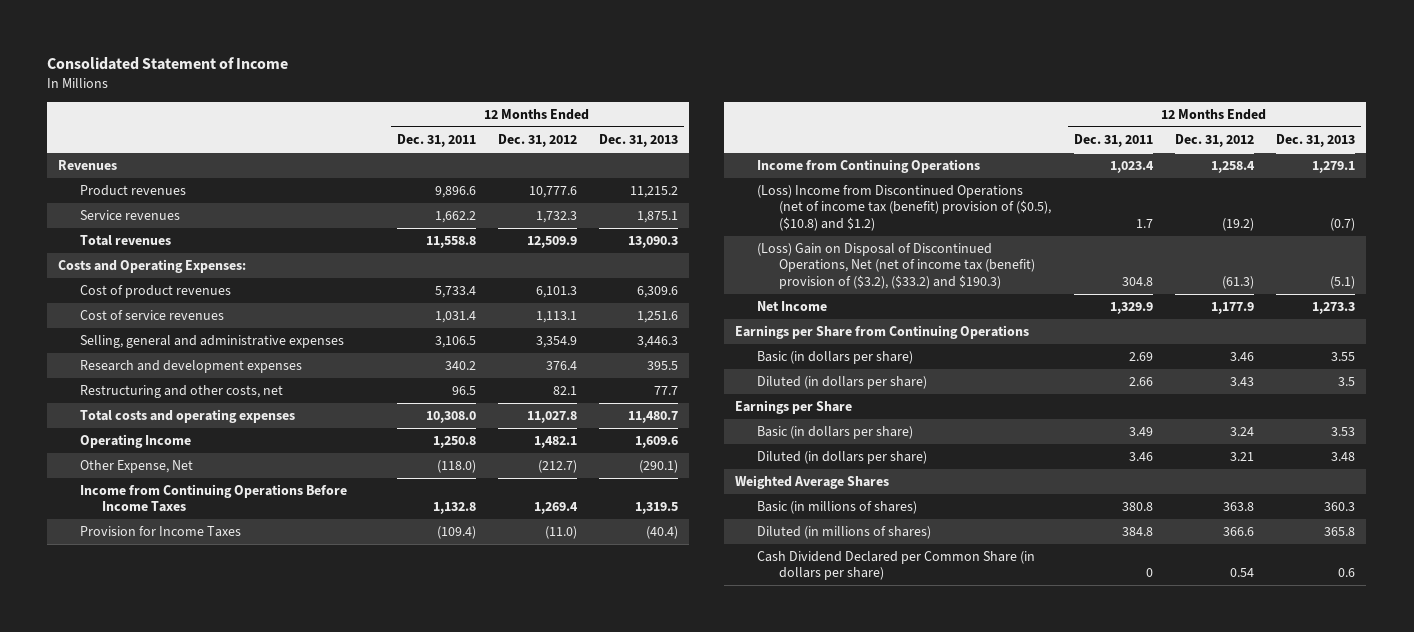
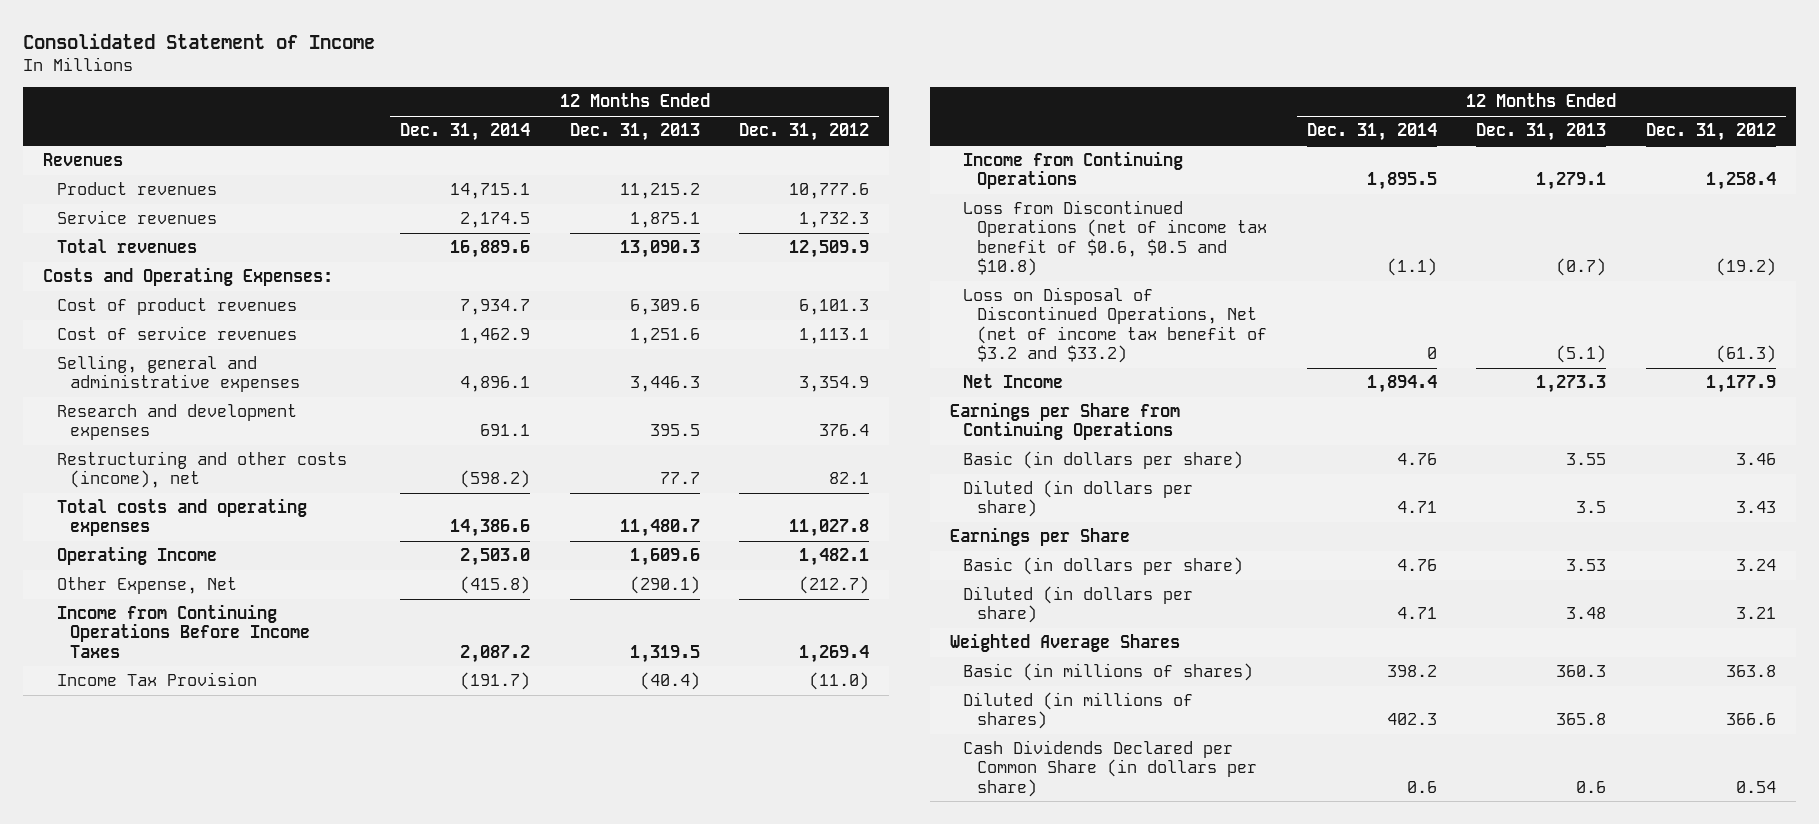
[396,134,476,148] Dec. 31, 2011 -> none
none -> [399,123,530,142] Dec. 31, 2014
[80,385,284,399] Restructuring and other costs, net -> [56,451,347,489] Restructuring and other costs (income), net
[80,526,242,538] Provision for Income Taxes -> [56,672,257,687] Income Tax Provision
[757,185,1052,231] (Loss) Income from Discontinued Operations (net of income tax (benefit) provision of ($0.5), ($10.8) and $1.2) -> [963,200,1268,276] Loss from Discontinued Operations (net of income tax benefit of $0.6, $0.5 and $10.8)
[757,243,1036,289] (Loss) Gain on Disposal of Discontinued Operations, Net (net of income tax (benefit) provision of ($3.2), ($33.2) and $190.3) -> [963,287,1268,363] Loss on Disposal of Discontinued Operations, Net (net of income tax benefit of $3.2 and $33.2)
[757,551,1036,581] Cash Dividend Declared per Common Share (in dollars per share) -> [963,740,1258,797] Cash Dividends Declared per Common Share (in dollars per share)

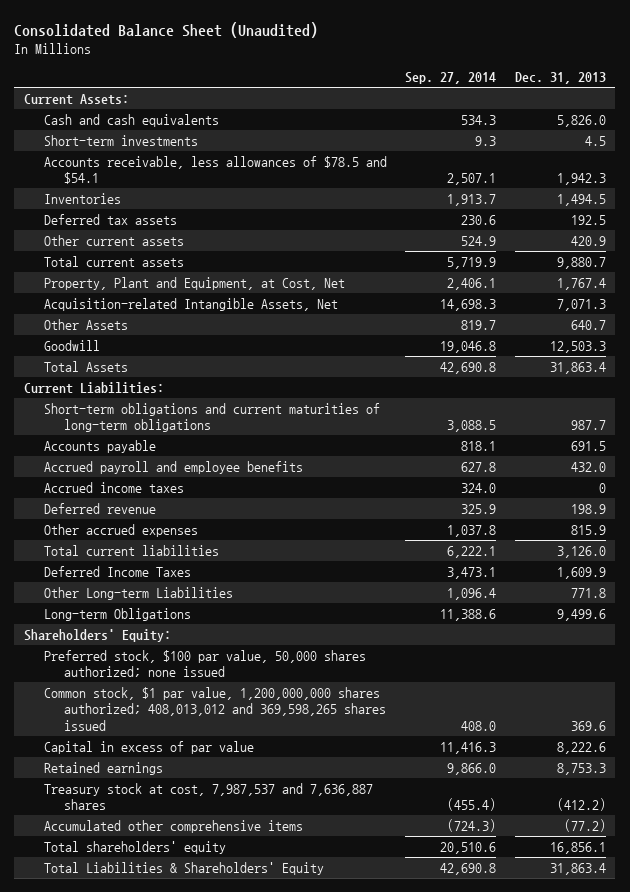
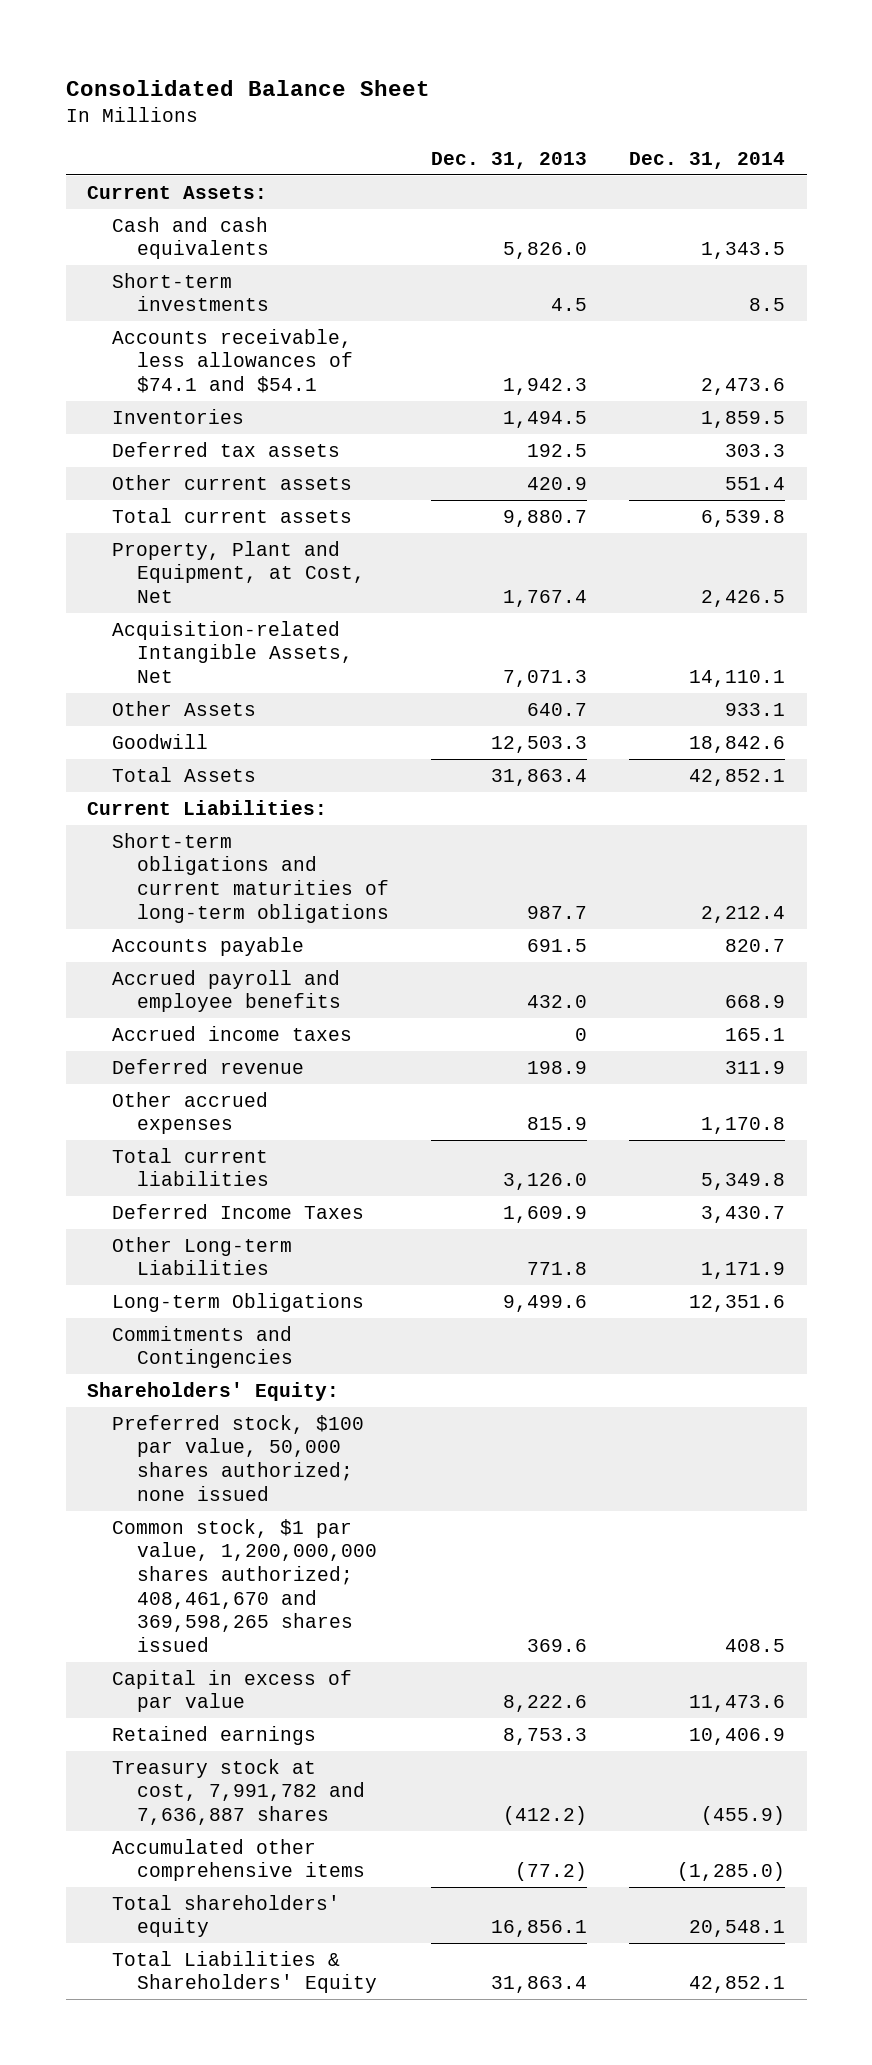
[14,22,319,39] Consolidated Balance Sheet (Unaudited) -> [65,80,430,97] Consolidated Balance Sheet
[405,72,497,85] Sep. 27, 2014 -> none
none -> [629,151,786,169] Dec. 31, 2014
[43,155,387,185] Accounts receivable, less allowances of $78.5 and $54.1 -> [111,328,353,393] Accounts receivable, less allowances of $74.1 and $54.1
none -> [111,1325,293,1369] Commitments and Contingencies
[43,686,386,731] Common stock, $1 par value, 1,200,000,000 shares authorized; 408,013,012 and 369,598,265 shares issued -> [111,1518,377,1652] Common stock, $1 par value, 1,200,000,000 shares authorized; 408,461,670 and 369,598,265 shares issued
[43,782,373,811] Treasury stock at cost, 7,987,537 and 7,636,887 shares -> [111,1758,365,1825] Treasury stock at cost, 7,991,782 and 7,636,887 shares

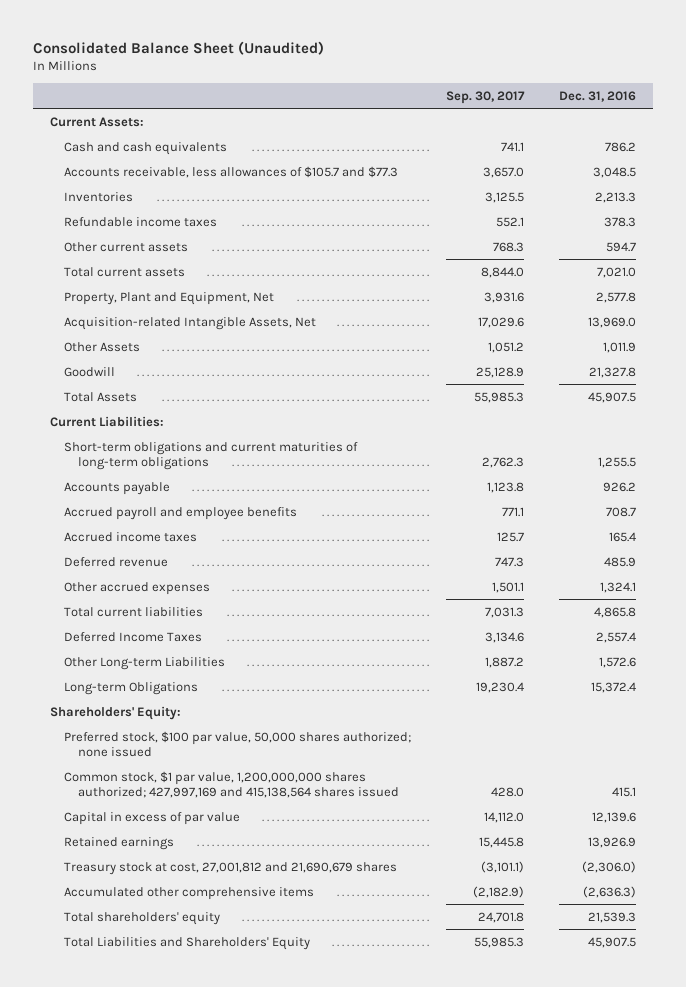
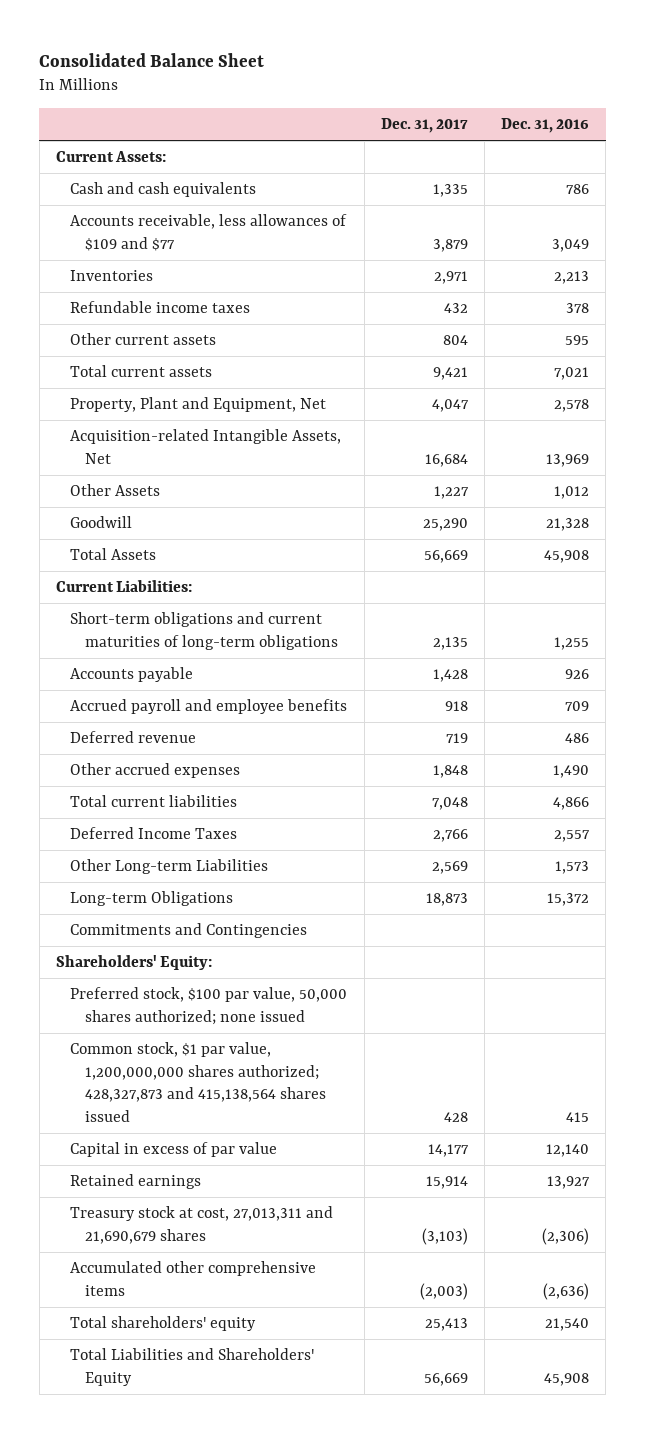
[32,40,324,55] Consolidated Balance Sheet (Unaudited) -> [39,52,265,67] Consolidated Balance Sheet
[446,90,526,104] Sep. 30, 2017 -> none
none -> [380,118,468,134] Dec. 31, 2017
[604,141,636,152] 786.2 -> [566,184,590,195] 786
[64,165,399,178] Accounts receivable, less allowances of $105.7 and $77.3 -> [70,214,348,251] Accounts receivable, less allowances of $109 and $77
[592,166,636,178] 3,048.5 -> [552,238,590,252] 3,049
[594,191,636,203] 2,213.3 -> [554,271,590,285] 2,213
[603,216,636,227] 378.3 -> [566,303,590,314] 378
[605,241,636,252] 594.7 -> [565,335,590,346] 595
[596,266,636,278] 7,021.0 -> [554,367,590,381] 7,021
[595,291,636,303] 2,577.8 -> [554,399,590,413] 2,578
[587,316,636,328] 13,969.0 -> [546,453,590,467] 13,969
[602,341,636,353] 1,011.9 -> [554,486,590,500] 1,012
[588,366,636,378] 21,327.8 -> [546,518,590,532] 21,328
[587,391,636,403] 45,907.5 -> [544,550,590,564] 45,908
[64,531,198,542] Accrued income taxes -> none
[597,456,636,468] 1,255.5 -> [554,636,590,650] 1,255
[602,481,636,492] 926.2 -> [565,669,590,680] 926
[605,506,636,517] 708.7 -> [565,701,590,712] 709
[603,556,636,567] 485.9 -> [565,733,590,744] 486
[599,581,636,593] 1,324.1 -> [553,765,590,779] 1,490
[593,606,636,618] 4,865.8 -> [553,797,590,811] 4,866
[595,631,636,643] 2,557.4 -> [554,830,591,843] 2,557
[598,656,636,668] 1,572.6 -> [555,861,590,875] 1,573
[590,681,636,693] 15,372.4 -> [547,893,590,907] 15,372
none -> [70,923,308,939] Commitments and Contingencies
[64,770,400,798] Common stock, $1 par value, 1,200,000,000 shares authorized; 427,997,169 and 415,138,564 shares issued -> [70,1042,326,1122] Common stock, $1 par value, 1,200,000,000 shares authorized; 428,327,873 and 415,138,564 shares issued
[611,786,636,797] 415.1 -> [566,1111,590,1122] 415
[591,811,636,823] 12,139.6 -> [546,1144,590,1158] 12,140
[587,836,636,848] 13,926.9 -> [547,1176,591,1190] 13,927
[64,861,398,875] Treasury stock at cost, 27,001,812 and 21,690,679 shares -> [70,1206,334,1244] Treasury stock at cost, 27,013,311 and 21,690,679 shares
[581,860,636,873] (2,306.0) -> [542,1227,590,1245] (2,306)
[582,885,636,898] (2,636.3) -> [543,1282,590,1300] (2,636)
[587,911,636,923] 21,539.3 -> [545,1318,590,1332] 21,540
[587,936,636,948] 45,907.5 -> [544,1372,590,1386] 45,908

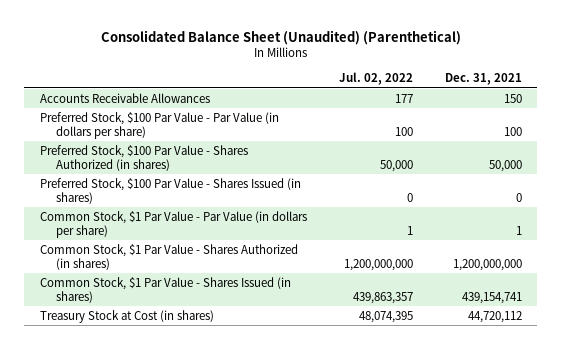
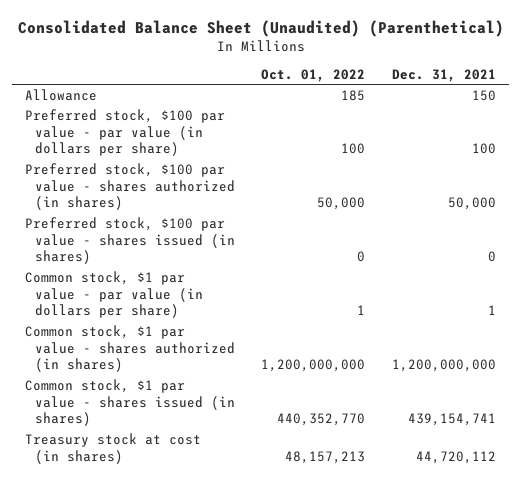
[338,72,413,86] Jul. 02, 2022 -> none
none -> [261,68,366,82] Oct. 01, 2022
[39,92,210,103] Accounts Receivable Allowances -> [25,88,98,101] Allowance
[39,111,279,139] Preferred Stock, $100 Par Value - Par Value (in dollars per share) -> [25,108,226,157] Preferred stock, $100 par value - par value (in dollars per share)
[39,144,248,171] Preferred Stock, $100 Par Value - Shares Authorized (in shares) -> [25,162,235,211] Preferred stock, $100 par value - shares authorized (in shares)
[39,177,301,204] Preferred Stock, $100 Par Value - Shares Issued (in shares) -> [25,216,235,265] Preferred stock, $100 par value - shares issued (in shares)
[39,210,307,238] Common Stock, $1 Par Value - Par Value (in dollars per share) -> [25,270,203,319] Common stock, $1 par value - par value (in dollars per share)
[39,243,298,270] Common Stock, $1 Par Value - Shares Authorized (in shares) -> [25,324,235,373] Common stock, $1 par value - shares authorized (in shares)
[39,276,291,303] Common Stock, $1 Par Value - Shares Issued (in shares) -> [25,378,235,427] Common stock, $1 par value - shares issued (in shares)
[39,309,214,323] Treasury Stock at Cost (in shares) -> [25,432,202,464] Treasury stock at cost (in shares)

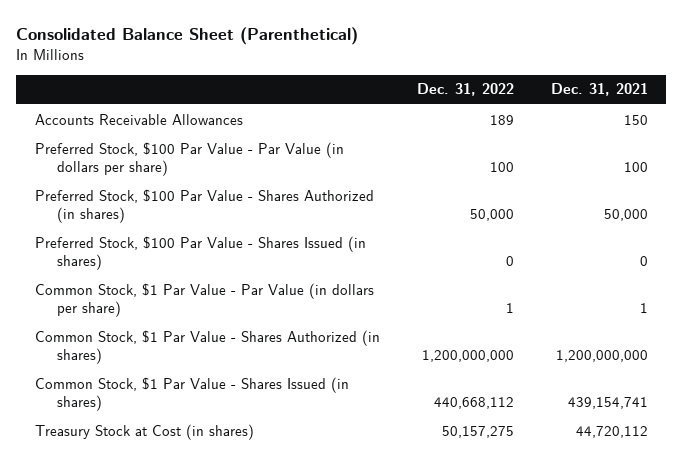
[17,19,504,37] Consolidated Balance Sheet (Unaudited) (Parenthetical) -> [16,26,359,45] Consolidated Balance Sheet (Parenthetical)
[261,68,366,82] Oct. 01, 2022 -> none
none -> [416,83,514,97] Dec. 31, 2022
[25,88,98,101] Allowance -> [34,113,243,125] Accounts Receivable Allowances
[25,108,226,157] Preferred stock, $100 par value - par value (in dollars per share) -> [34,141,344,177] Preferred Stock, $100 Par Value - Par Value (in dollars per share)
[25,162,235,211] Preferred stock, $100 par value - shares authorized (in shares) -> [34,188,374,224] Preferred Stock, $100 Par Value - Shares Authorized (in shares)
[25,216,235,265] Preferred stock, $100 par value - shares issued (in shares) -> [34,235,366,271] Preferred Stock, $100 Par Value - Shares Issued (in shares)
[25,270,203,319] Common stock, $1 par value - par value (in dollars per share) -> [34,282,374,318] Common Stock, $1 Par Value - Par Value (in dollars per share)
[25,324,235,373] Common stock, $1 par value - shares authorized (in shares) -> [34,329,380,365] Common Stock, $1 Par Value - Shares Authorized (in shares)
[25,378,235,427] Common stock, $1 par value - shares issued (in shares) -> [34,376,349,412] Common Stock, $1 Par Value - Shares Issued (in shares)
[25,432,202,464] Treasury stock at cost (in shares) -> [34,423,254,440] Treasury Stock at Cost (in shares)

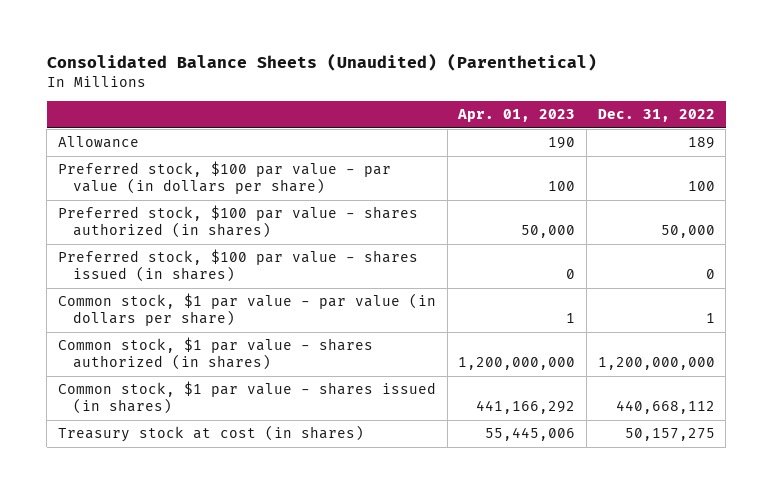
[16,26,359,45] Consolidated Balance Sheet (Parenthetical) -> [46,53,597,72] Consolidated Balance Sheets (Unaudited) (Parenthetical)
[550,83,648,97] Dec. 31, 2021 -> none
none -> [457,109,576,123] Apr. 01, 2023
[34,113,243,125] Accounts Receivable Allowances -> [57,136,139,149] Allowance
[34,141,344,177] Preferred Stock, $100 Par Value - Par Value (in dollars per share) -> [57,161,391,195] Preferred stock, $100 par value - par value (in dollars per share)
[34,188,374,224] Preferred Stock, $100 Par Value - Shares Authorized (in shares) -> [57,205,418,239] Preferred stock, $100 par value - shares authorized (in shares)
[34,235,366,271] Preferred Stock, $100 Par Value - Shares Issued (in shares) -> [57,249,418,283] Preferred stock, $100 par value - shares issued (in shares)
[34,282,374,318] Common Stock, $1 Par Value - Par Value (in dollars per share) -> [57,293,436,327] Common stock, $1 par value - par value (in dollars per share)
[34,329,380,365] Common Stock, $1 Par Value - Shares Authorized (in shares) -> [57,337,373,371] Common stock, $1 par value - shares authorized (in shares)
[34,376,349,412] Common Stock, $1 Par Value - Shares Issued (in shares) -> [57,381,436,415] Common stock, $1 par value - shares issued (in shares)
[34,423,254,440] Treasury Stock at Cost (in shares) -> [57,425,364,443] Treasury stock at cost (in shares)

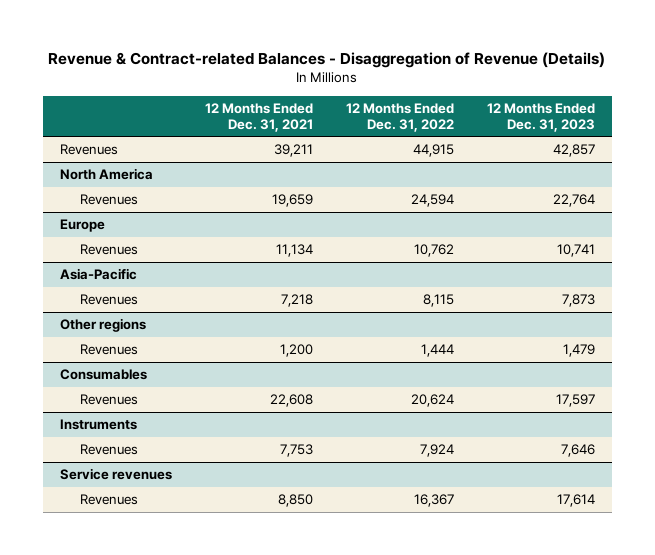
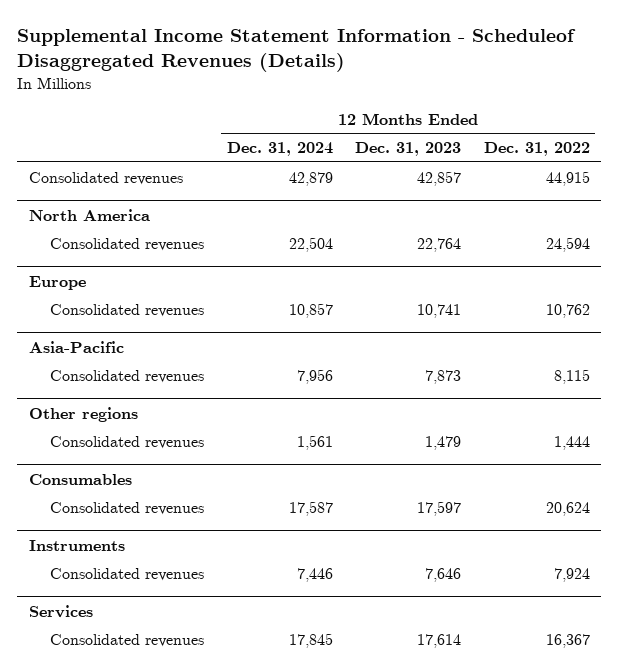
[48,52,606,69] Revenue & Contract-related Balances - Disaggregation of Revenue (Details) -> [17,29,577,73] Supplemental Income Statement Information - Scheduleof Disaggregated Revenues (Details)
[204,103,313,132] 12 Months Ended Dec. 31, 2021 -> none
none -> [226,142,333,157] Dec. 31, 2024
[59,144,118,156] Revenues -> [28,171,183,185] Consolidated revenues
[80,194,139,206] Revenues -> [50,237,205,251] Consolidated revenues
[80,244,139,256] Revenues -> [50,303,205,317] Consolidated revenues
[80,294,139,306] Revenues -> [50,369,205,383] Consolidated revenues
[80,344,139,356] Revenues -> [50,435,205,449] Consolidated revenues
[80,394,139,406] Revenues -> [50,501,205,515] Consolidated revenues
[80,444,139,456] Revenues -> [50,567,205,581] Consolidated revenues
[59,468,172,481] Service revenues -> [28,604,93,618] Services
[80,494,139,506] Revenues -> [50,633,205,647] Consolidated revenues

